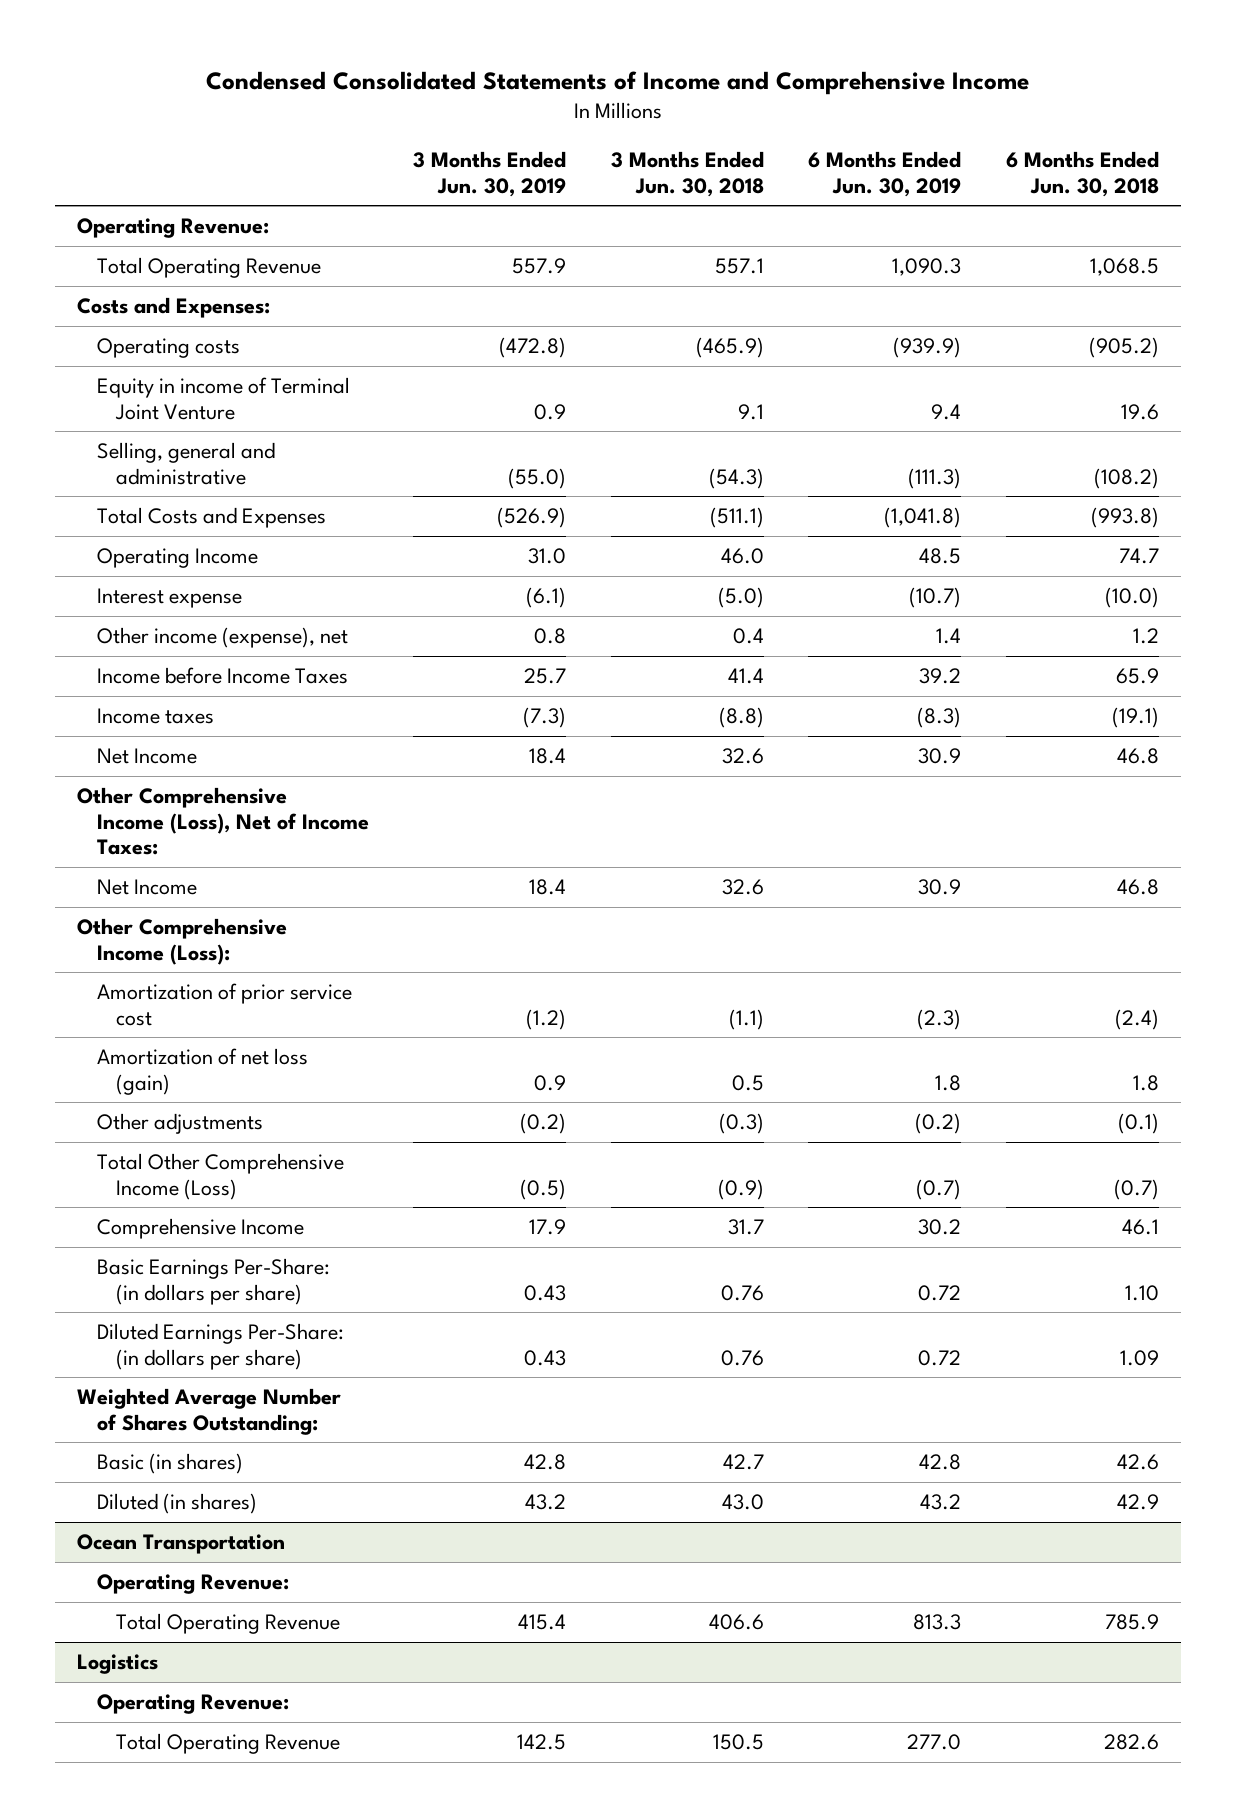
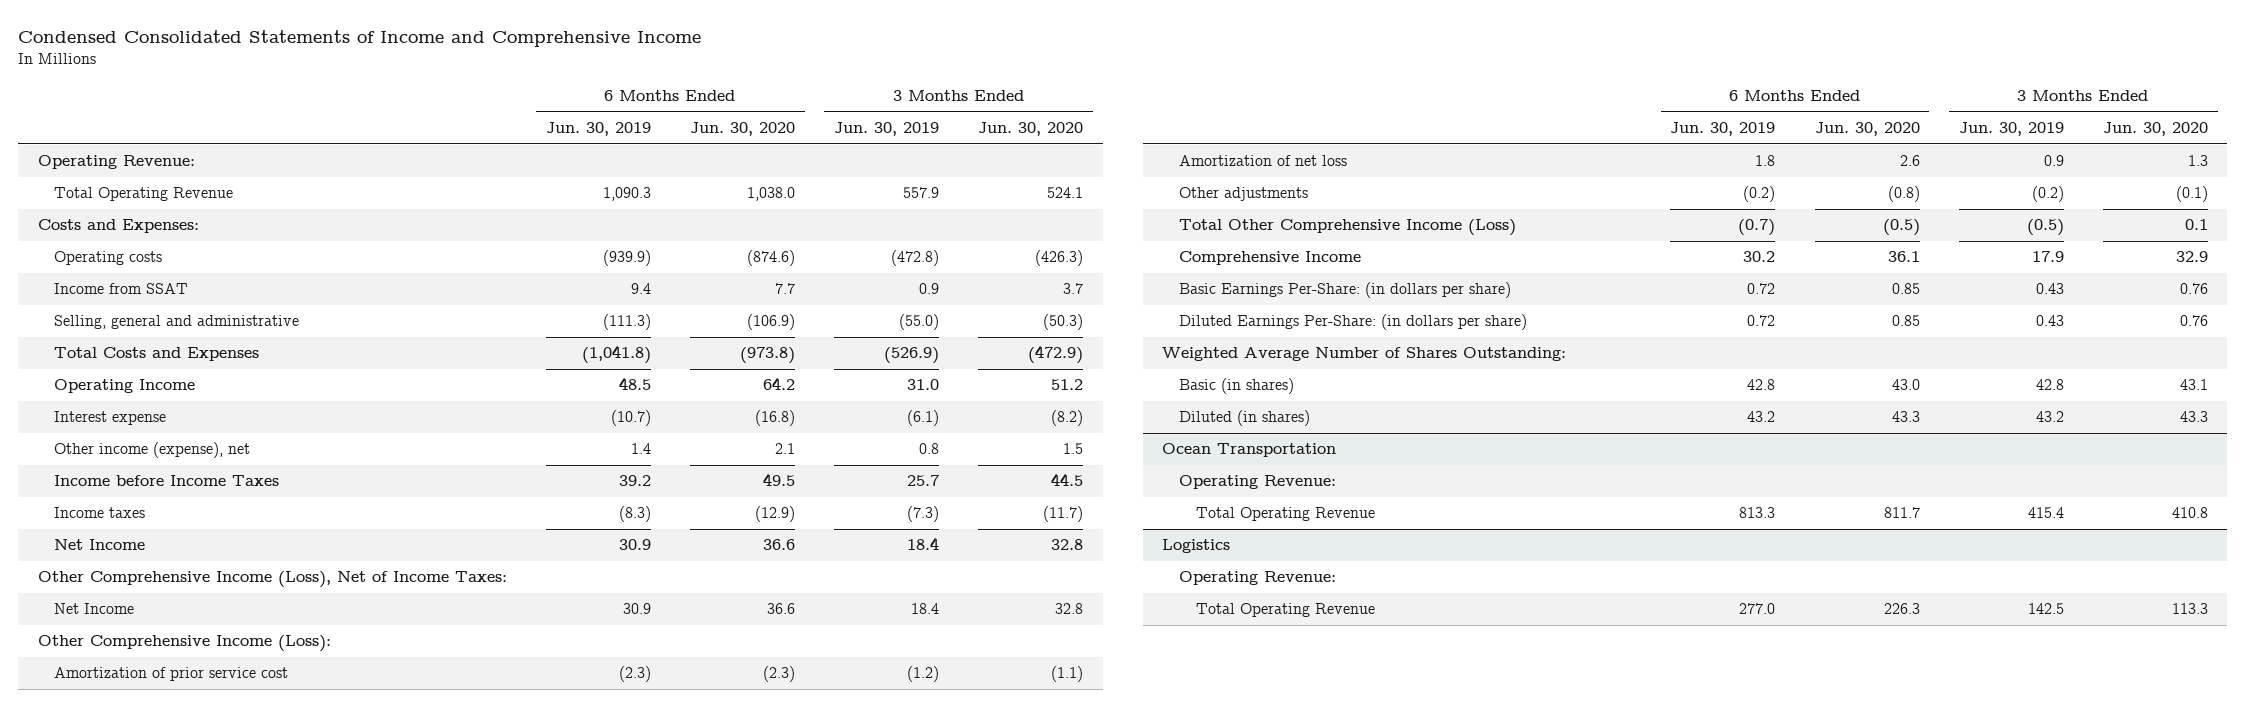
[610,151,764,197] 3 Months Ended Jun. 30, 2018 -> none
[1005,151,1159,197] 6 Months Ended Jun. 30, 2018 -> none
none -> [689,122,795,137] Jun. 30, 2020
none -> [978,122,1084,137] Jun. 30, 2020
[96,376,350,420] Equity in income of Terminal Joint Venture -> [54,283,189,295] Income from SSAT
[96,1047,308,1095] Amortization of net loss (gain) -> [1179,155,1348,167] Amortization of net loss

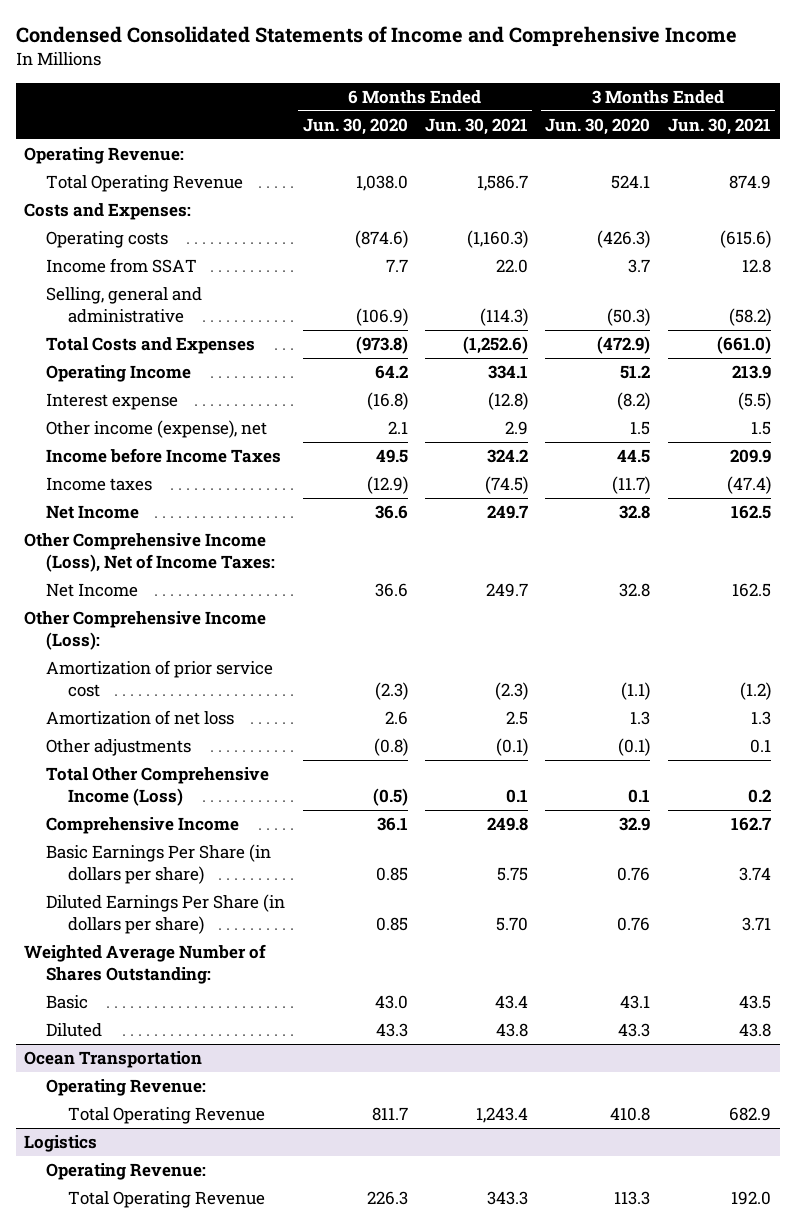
[545,122,651,137] Jun. 30, 2019 -> none
[834,122,940,137] Jun. 30, 2019 -> none
none -> [425,118,529,136] Jun. 30, 2021
none -> [667,118,771,136] Jun. 30, 2021
[1179,282,1512,299] Basic Earnings Per-Share: (in dollars per share) -> [46,844,272,884] Basic Earnings Per Share (in dollars per share)
[1179,314,1528,331] Diluted Earnings Per-Share: (in dollars per share) -> [46,894,286,934] Diluted Earnings Per Share (in dollars per share)
[1179,378,1295,395] Basic (in shares) -> [46,995,89,1010] Basic
[1179,410,1311,427] Diluted (in shares) -> [46,1023,103,1038] Diluted

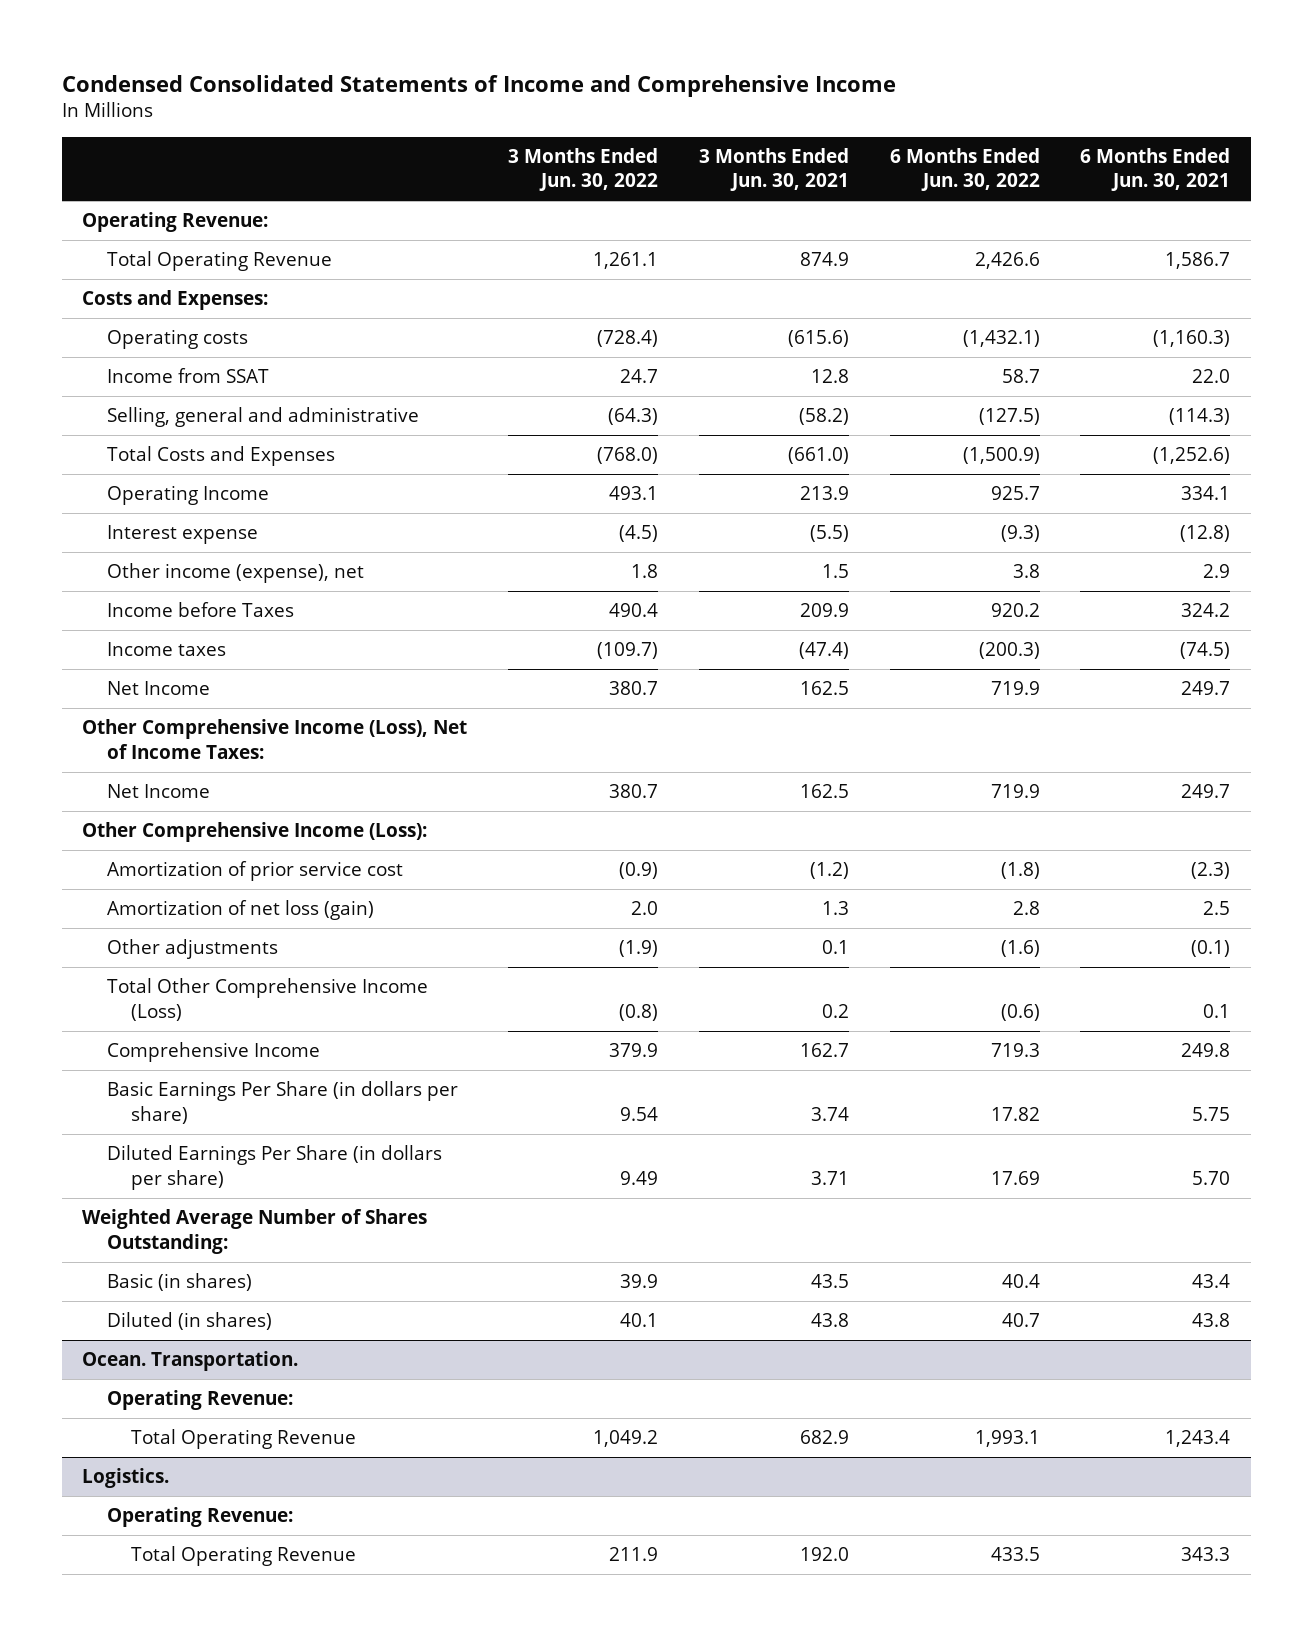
[302,118,408,136] Jun. 30, 2020 -> none
[545,118,651,136] Jun. 30, 2020 -> none
none -> [507,148,658,192] 3 Months Ended Jun. 30, 2022
none -> [889,148,1040,192] 6 Months Ended Jun. 30, 2022
[46,448,282,464] Income before Income Taxes -> [106,602,294,618] Income before Taxes
[46,710,235,726] Amortization of net loss -> [106,900,374,921] Amortization of net loss (gain)
[46,995,89,1010] Basic -> [106,1273,252,1292] Basic (in shares)
[46,1023,103,1038] Diluted -> [106,1312,272,1331] Diluted (in shares)
[24,1051,203,1069] Ocean Transportation -> [82,1351,299,1372] Ocean. Transportation.
[24,1135,98,1153] Logistics -> [82,1468,170,1489] Logistics.

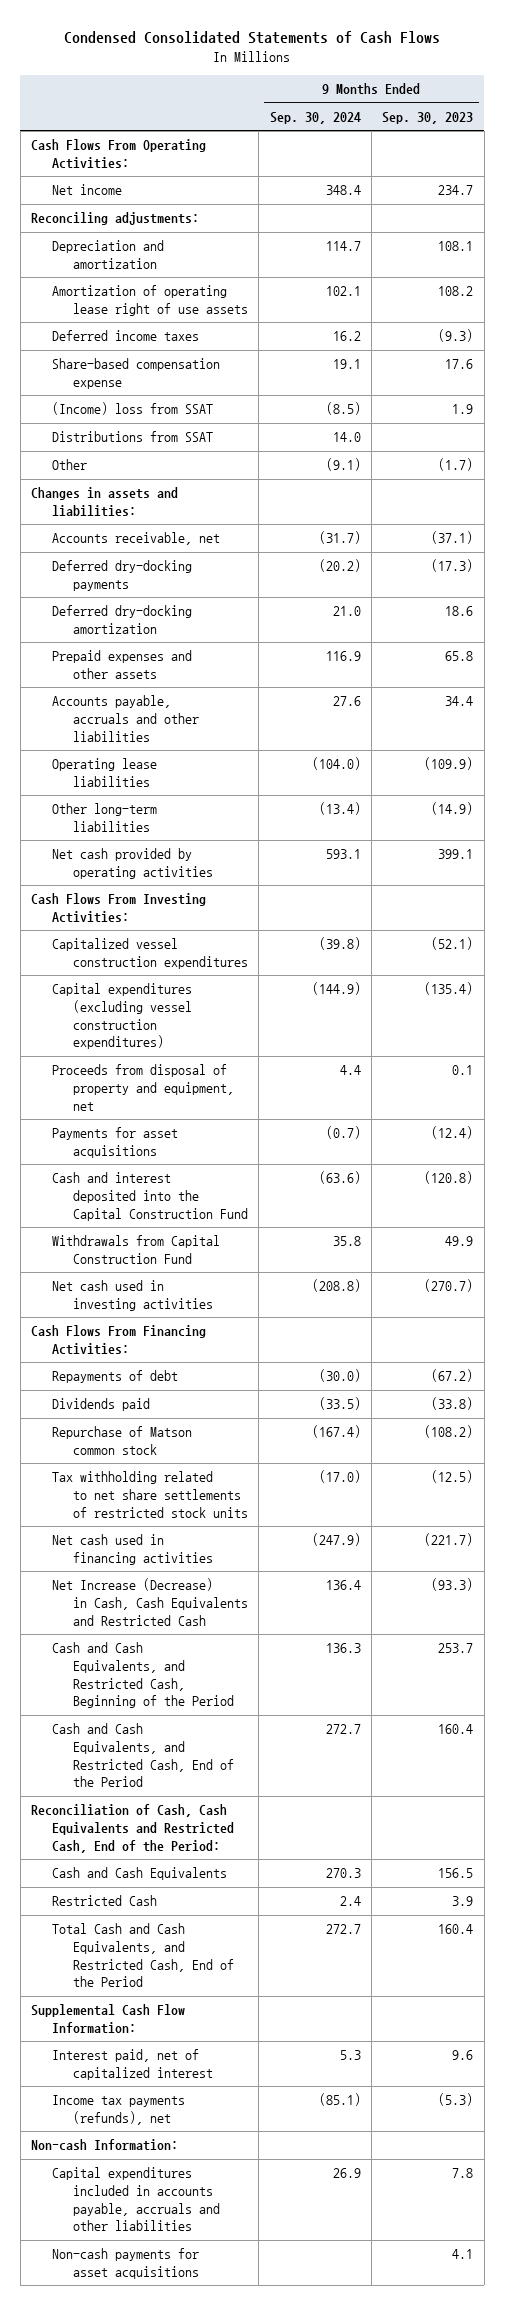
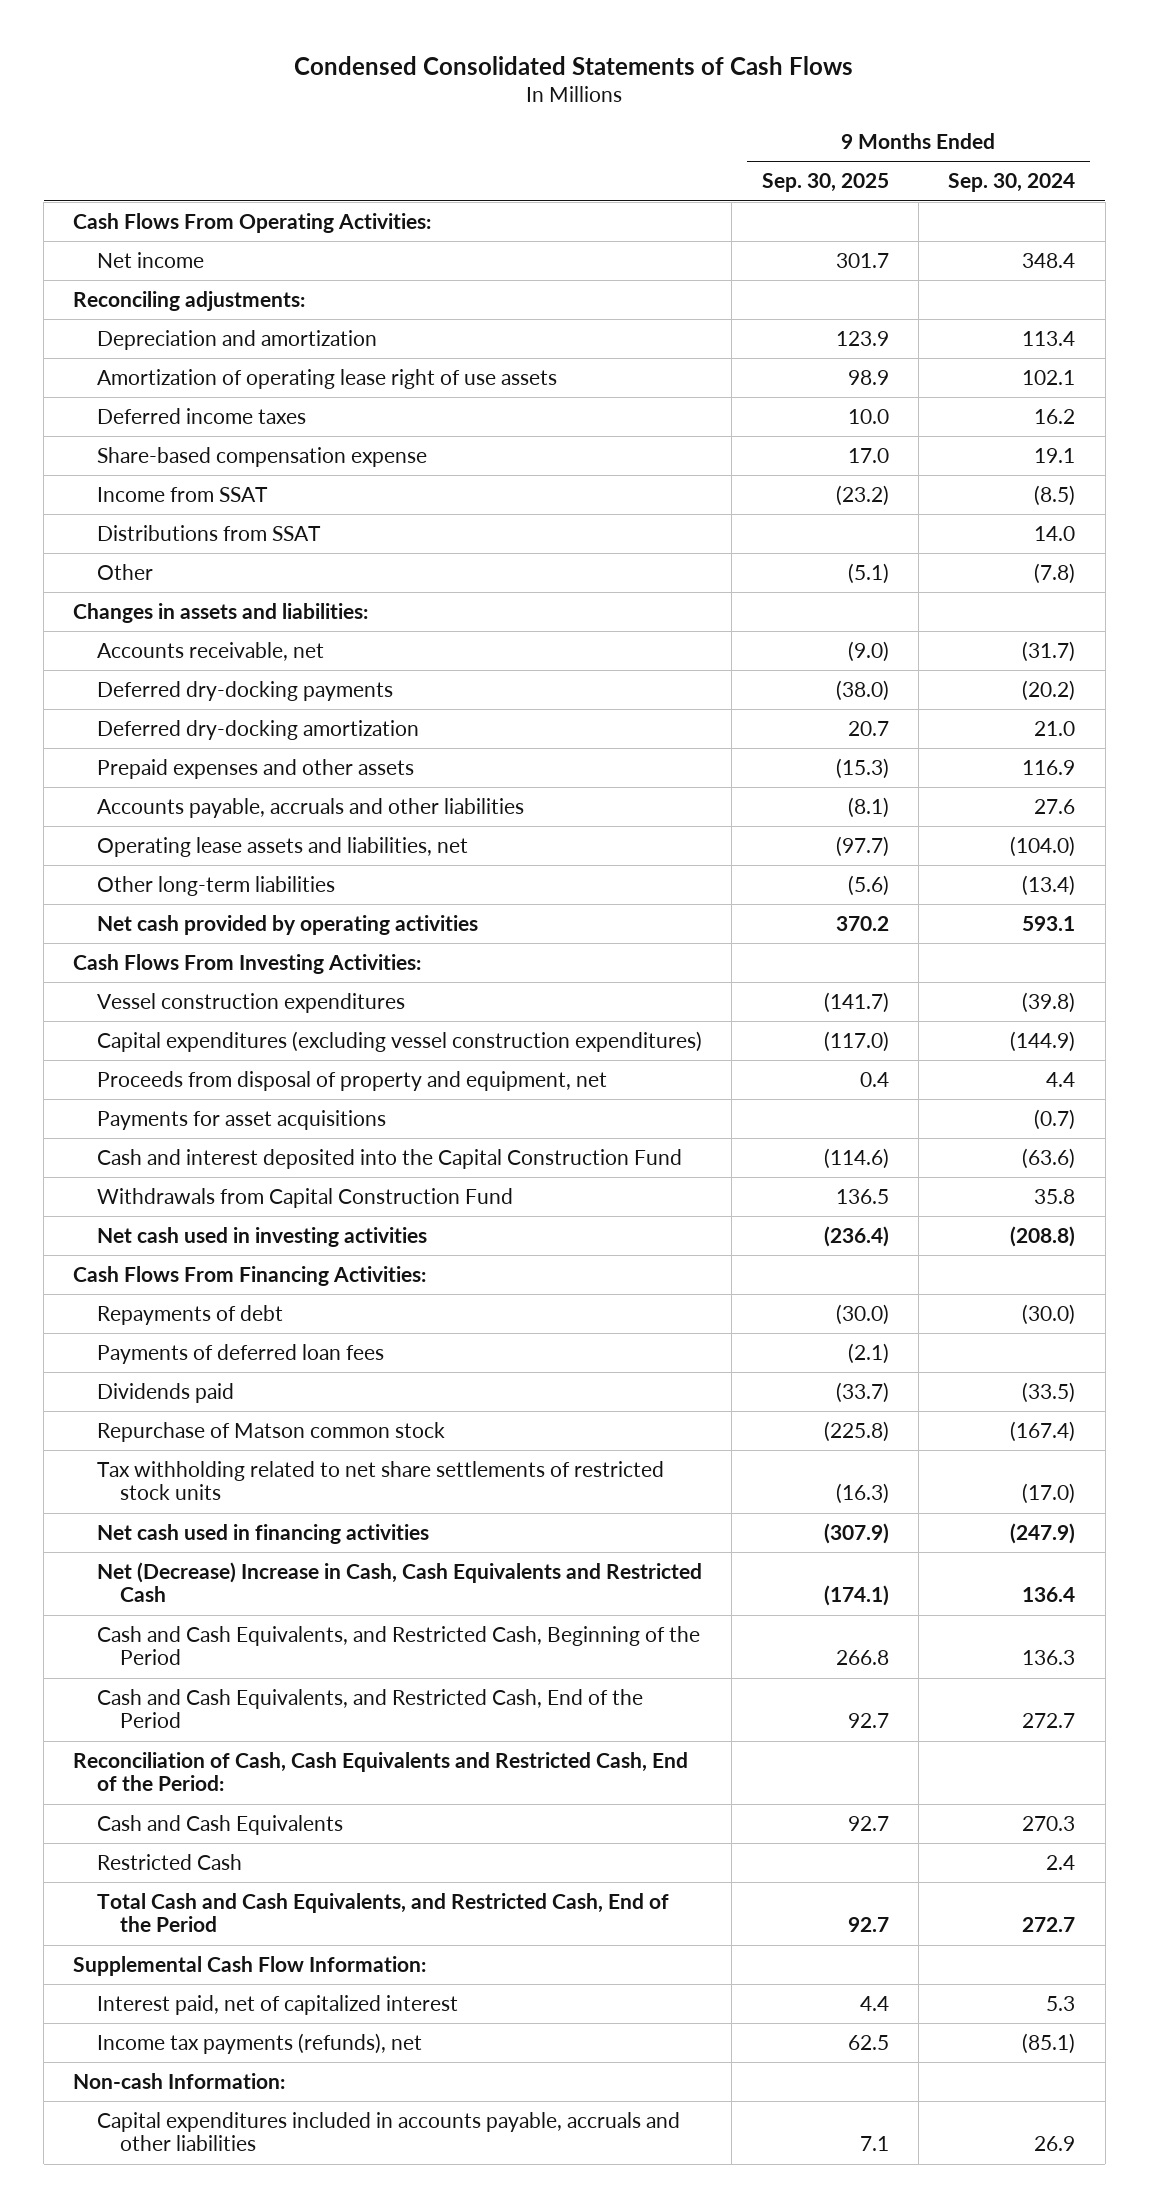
[382,111,474,124] Sep. 30, 2023 -> none
none -> [761,173,889,193] Sep. 30, 2025
[325,241,361,252] 114.7 -> [1022,330,1076,346] 113.4
[51,402,213,416] (Income) loss from SSAT -> [96,486,268,502] Income from SSAT
[325,458,361,472] (9.1) -> [1034,562,1076,584] (7.8)
[51,758,157,787] Operating lease liabilities -> [96,836,468,857] Operating lease assets and liabilities, net
[51,938,248,969] Capitalized vessel construction expenditures -> [96,992,405,1013] Vessel construction expenditures
none -> [96,1343,384,1364] Payments of deferred loan fees
[51,1578,248,1626] Net Increase (Decrease) in Cash, Cash Equivalents and Restricted Cash -> [96,1561,702,1603] Net (Decrease) Increase in Cash, Cash Equivalents and Restricted Cash
[51,2248,199,2279] Non-cash payments for asset acquisitions -> none

